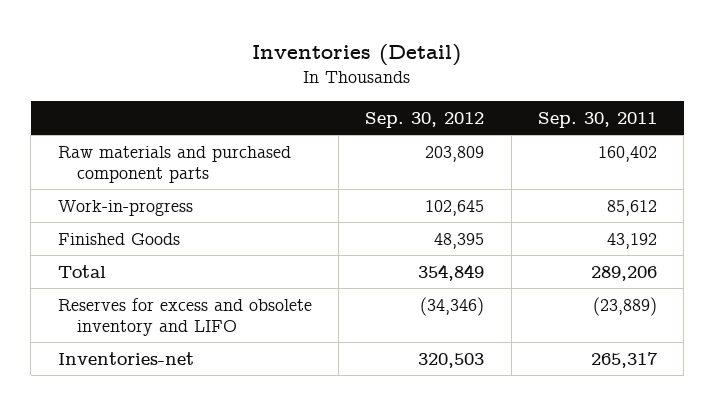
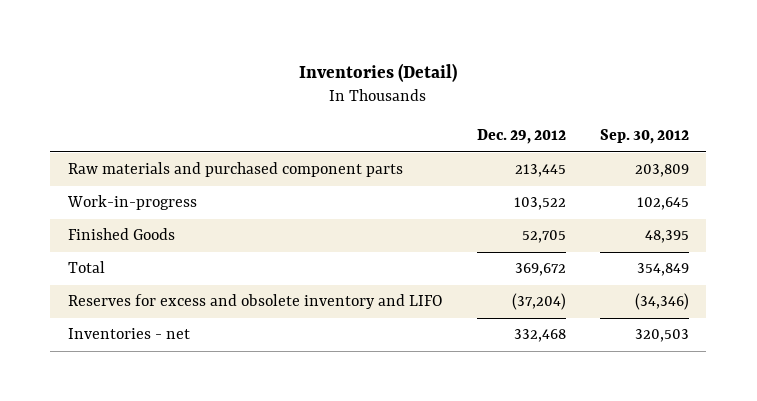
[537,112,657,129] Sep. 30, 2011 -> none
none -> [476,129,566,145] Dec. 29, 2012
[57,351,194,365] Inventories-net -> [67,328,190,340] Inventories - net

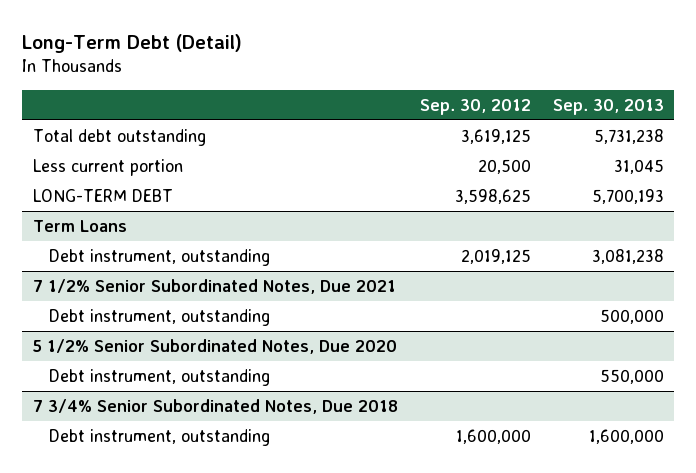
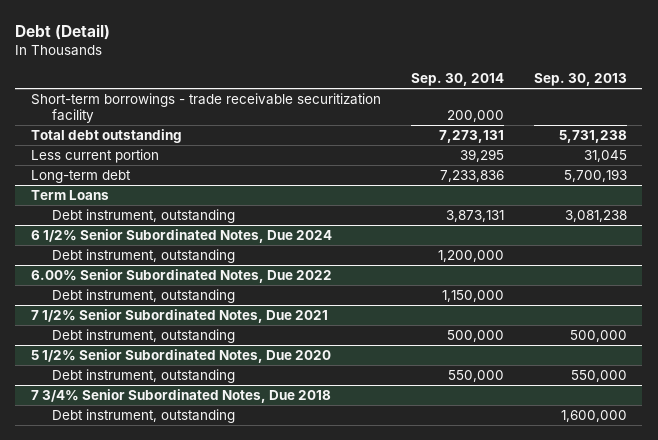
[21,33,242,53] Long-Term Debt (Detail) -> [15,23,111,40] Debt (Detail)
[419,98,531,115] Sep. 30, 2012 -> none
none -> [410,73,504,87] Sep. 30, 2014
none -> [30,92,381,123] Short-term borrowings - trade receivable securitization facility
[32,189,173,203] LONG-TERM DEBT -> [30,169,131,183] Long-term debt
none -> [30,228,332,243] 6 1/2% Senior Subordinated Notes, Due 2024
none -> [51,248,235,263] Debt instrument, outstanding
none -> [30,268,332,283] 6.00% Senior Subordinated Notes, Due 2022
none -> [51,288,235,303] Debt instrument, outstanding

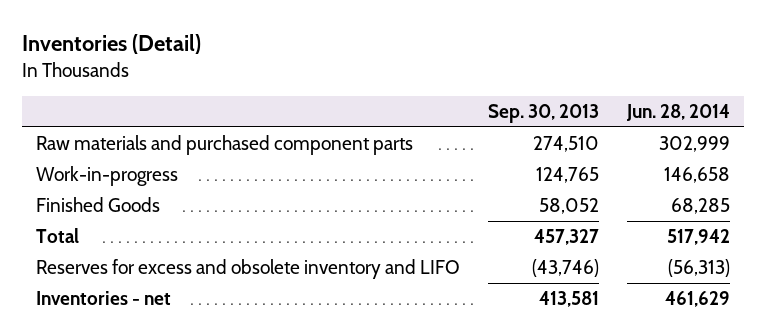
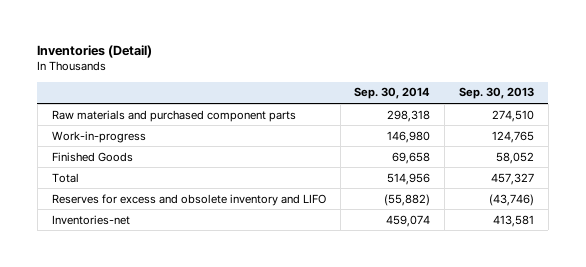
[625,103,730,121] Jun. 28, 2014 -> none
none -> [354,87,431,100] Sep. 30, 2014
[35,291,171,306] Inventories - net -> [51,214,130,225] Inventories-net

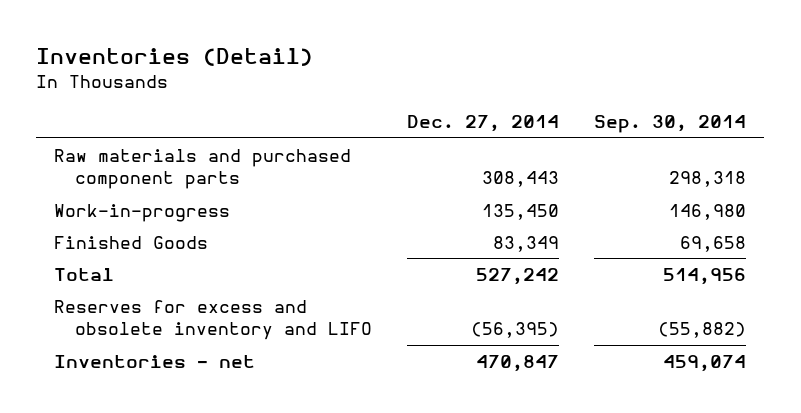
[458,87,534,100] Sep. 30, 2013 -> none
none -> [406,115,559,133] Dec. 27, 2014
[51,214,130,225] Inventories-net -> [54,354,256,368] Inventories - net

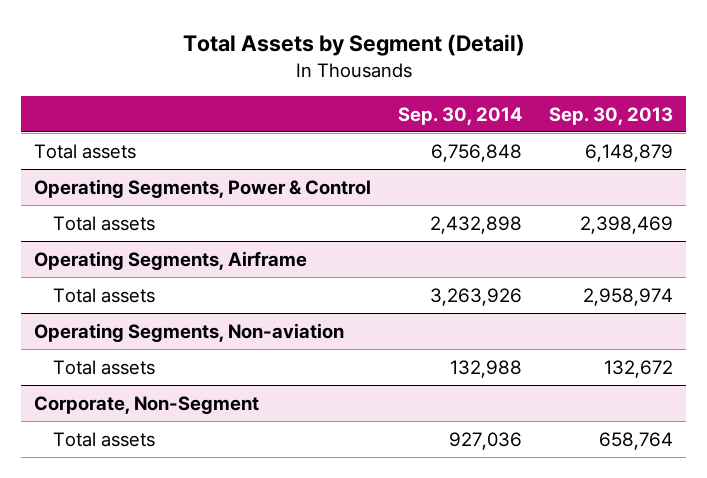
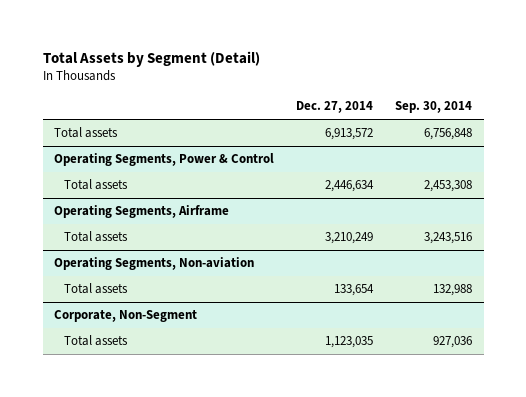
[548,106,673,125] Sep. 30, 2013 -> none
none -> [296,101,374,114] Dec. 27, 2014
[430,215,523,234] 2,432,898 -> [424,180,473,193] 2,453,308
[430,287,523,306] 3,263,926 -> [424,232,473,245] 3,243,516

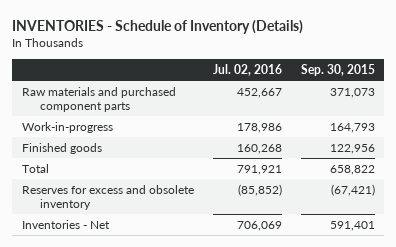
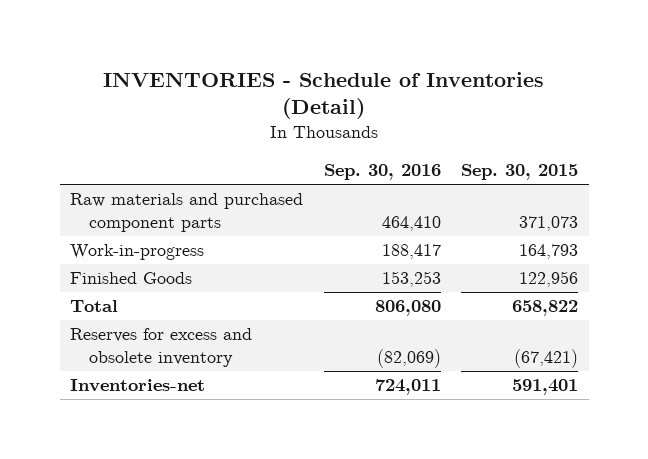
[12,19,304,34] INVENTORIES - Schedule of Inventory (Details) -> [103,71,545,120] INVENTORIES - Schedule of Inventories (Detail)
[212,64,282,77] Jul. 02, 2016 -> none
none -> [323,164,441,181] Sep. 30, 2016
[21,143,102,155] Finished goods -> [69,272,192,285] Finished Goods
[21,220,110,230] Inventories - Net -> [69,379,205,393] Inventories-net

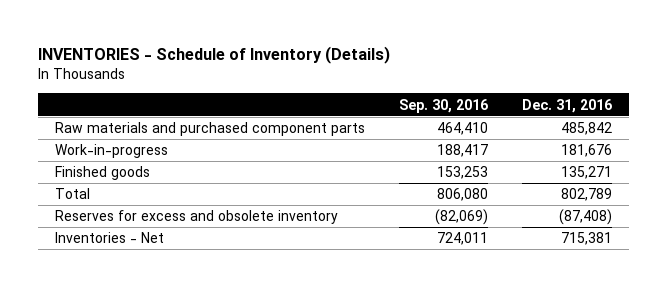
[103,71,545,120] INVENTORIES - Schedule of Inventories (Detail) -> [38,46,391,65] INVENTORIES - Schedule of Inventory (Details)
[461,164,579,181] Sep. 30, 2015 -> none
none -> [522,98,613,113] Dec. 31, 2016
[69,272,192,285] Finished Goods -> [55,166,151,181] Finished goods
[69,379,205,393] Inventories-net -> [55,232,165,244] Inventories - Net

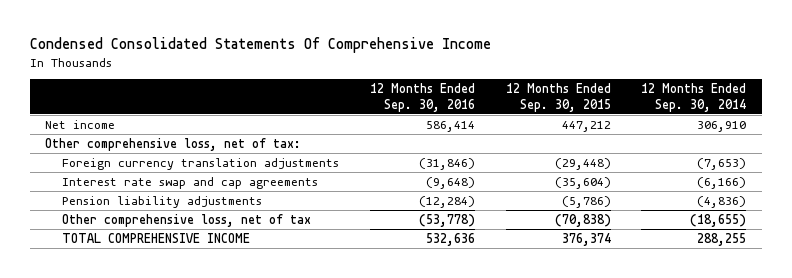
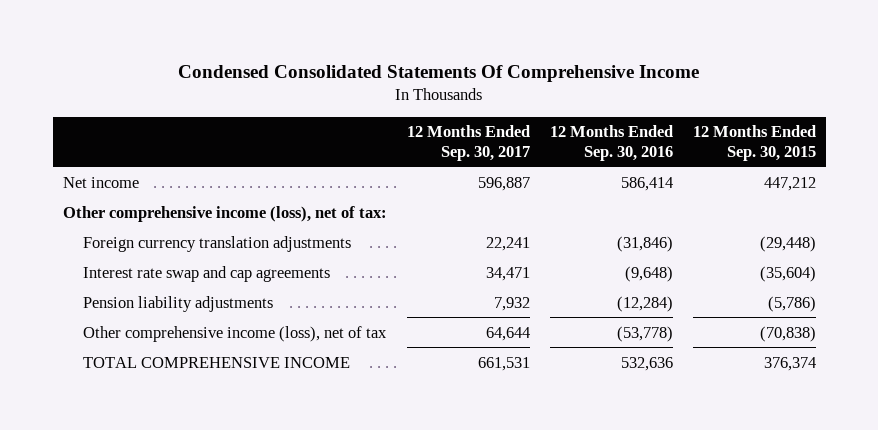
[641,83,747,112] 12 Months Ended Sep. 30, 2014 -> none
none -> [406,125,530,161] 12 Months Ended Sep. 30, 2017
[45,137,302,151] Other comprehensive loss, net of tax: -> [62,205,387,222] Other comprehensive income (loss), net of tax:
[62,213,312,227] Other comprehensive loss, net of tax -> [83,325,388,342] Other comprehensive income (loss), net of tax

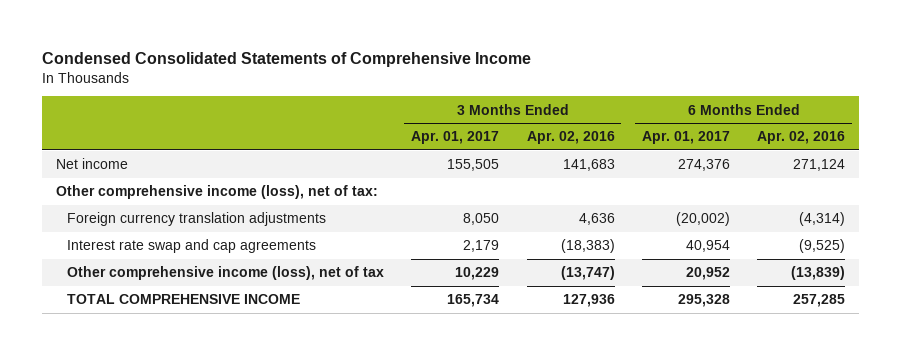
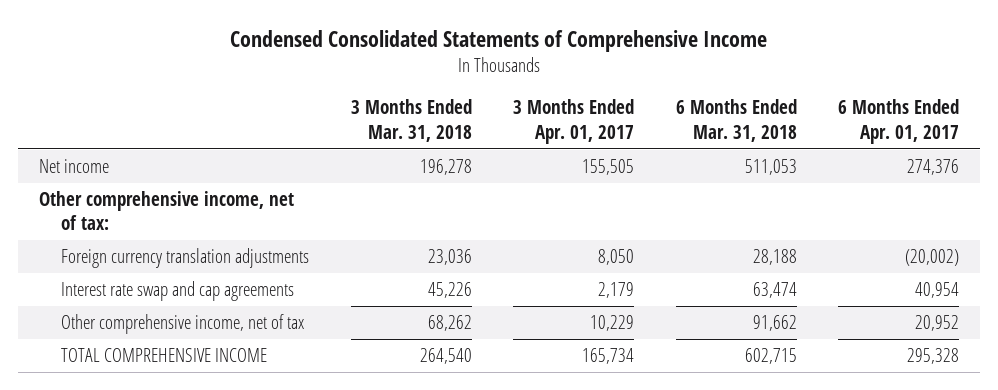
[526,131,615,145] Apr. 02, 2016 -> none
[757,131,846,145] Apr. 02, 2016 -> none
none -> [350,99,472,142] 3 Months Ended Mar. 31, 2018
none -> [675,99,797,142] 6 Months Ended Mar. 31, 2018
[56,185,379,200] Other comprehensive income (loss), net of tax: -> [38,191,294,231] Other comprehensive income, net of tax:
[66,266,384,281] Other comprehensive income (loss), net of tax -> [61,314,305,335] Other comprehensive income, net of tax

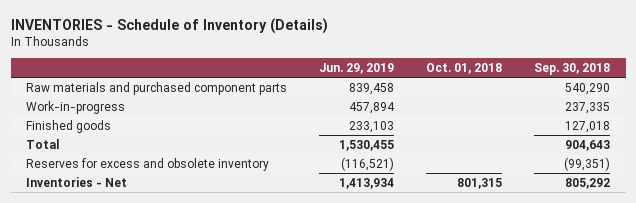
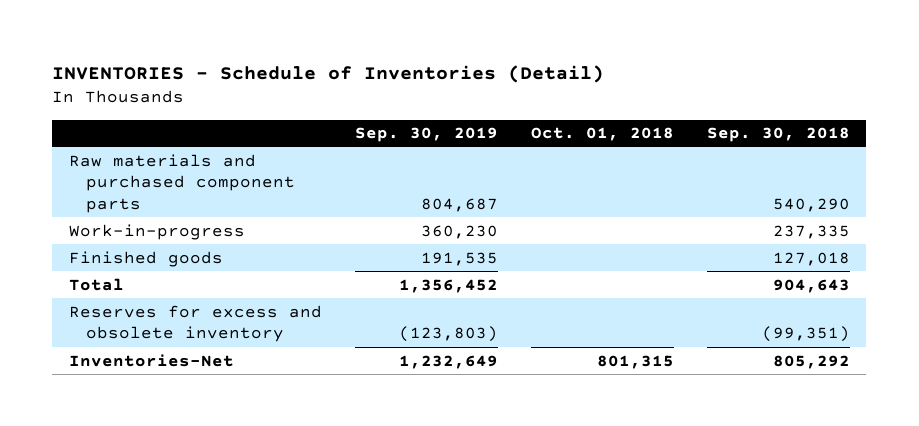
[10,17,328,34] INVENTORIES - Schedule of Inventory (Details) -> [52,64,605,83] INVENTORIES - Schedule of Inventories (Detail)
[319,63,395,75] Jun. 29, 2019 -> none
none -> [354,127,498,143] Sep. 30, 2019
[26,176,128,187] Inventories - Net -> [68,353,234,367] Inventories-Net

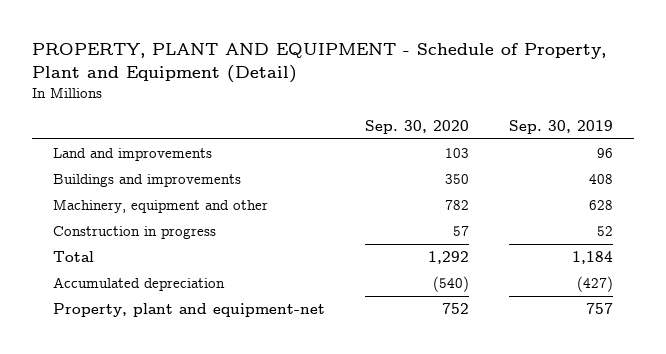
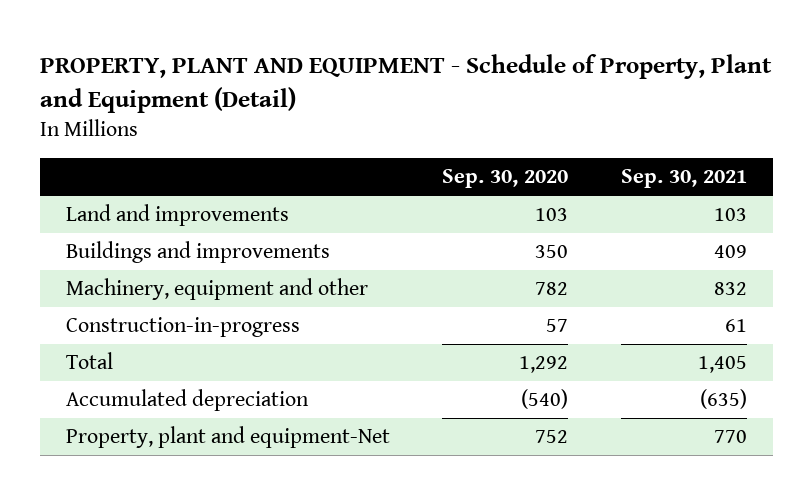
[509,120,614,135] Sep. 30, 2019 -> none
none -> [620,169,747,189] Sep. 30, 2021
[52,225,216,239] Construction in progress -> [65,317,300,338] Construction-in-progress
[52,302,325,317] Property, plant and equipment-net -> [65,426,390,449] Property, plant and equipment-Net

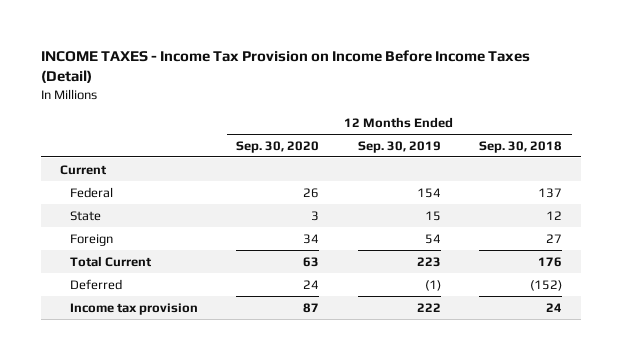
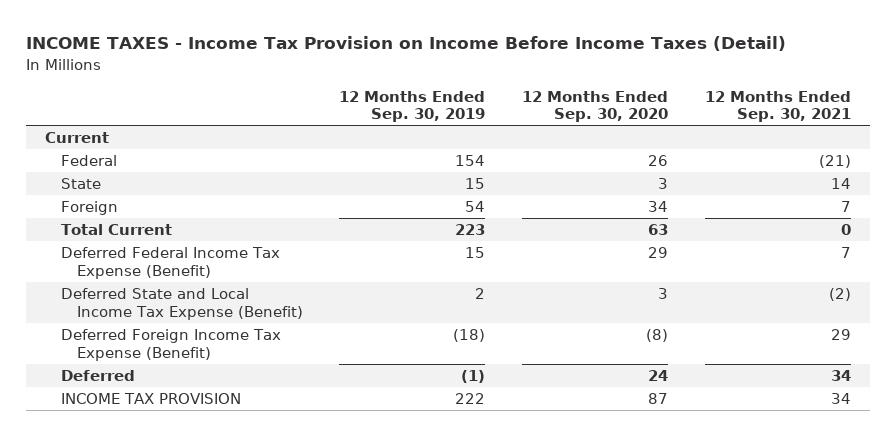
[478,140,562,153] Sep. 30, 2018 -> none
none -> [705,90,852,123] 12 Months Ended Sep. 30, 2021
none -> [60,247,280,279] Deferred Federal Income Tax Expense (Benefit)
none -> [60,288,303,320] Deferred State and Local Income Tax Expense (Benefit)
none -> [60,329,281,361] Deferred Foreign Income Tax Expense (Benefit)
[69,302,198,315] Income tax provision -> [60,393,241,405] INCOME TAX PROVISION

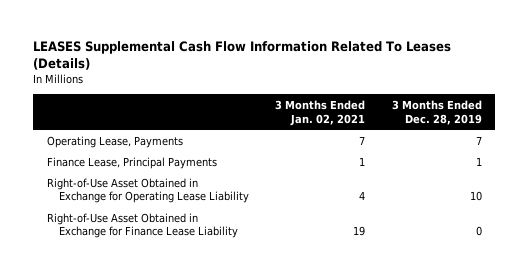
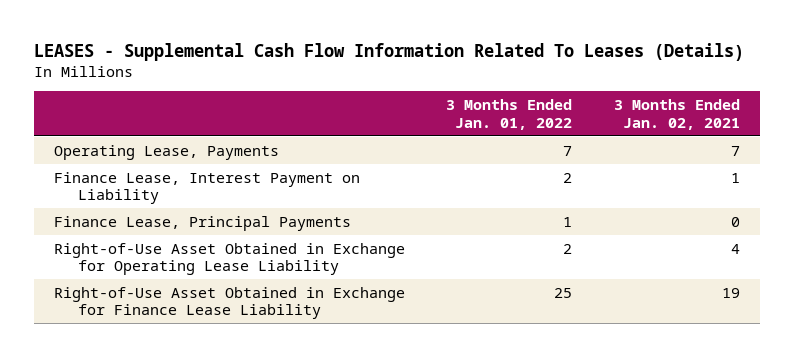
[33,40,452,70] LEASES Supplemental Cash Flow Information Related To Leases (Details) -> [33,42,744,61] LEASES - Supplemental Cash Flow Information Related To Leases (Details)
[391,99,482,125] 3 Months Ended Dec. 28, 2019 -> none
none -> [446,99,573,130] 3 Months Ended Jan. 01, 2022
none -> [54,171,361,205] Finance Lease, Interest Payment on Liability
[359,156,366,166] 1 -> [730,216,740,227] 0

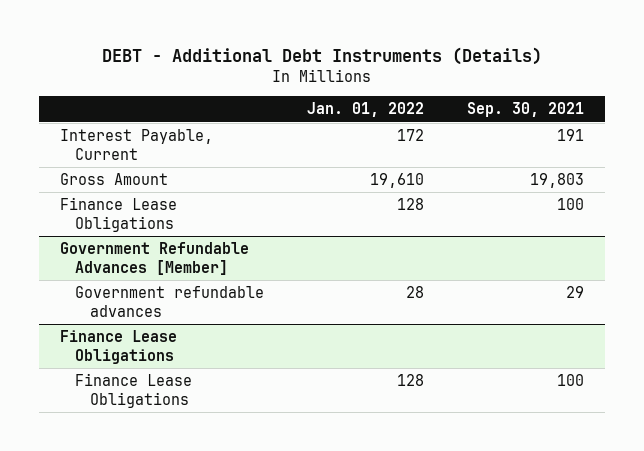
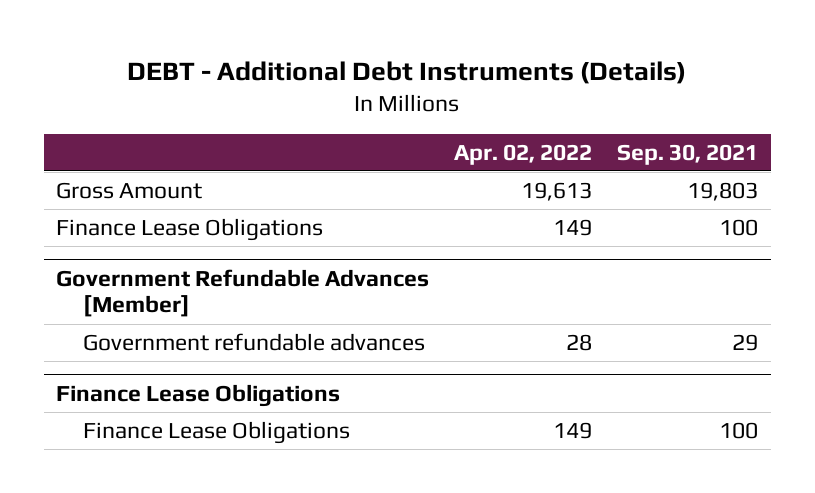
[306,102,424,118] Jan. 01, 2022 -> none
none -> [454,143,593,165] Apr. 02, 2022
[60,129,214,160] Interest Payable, Current -> none

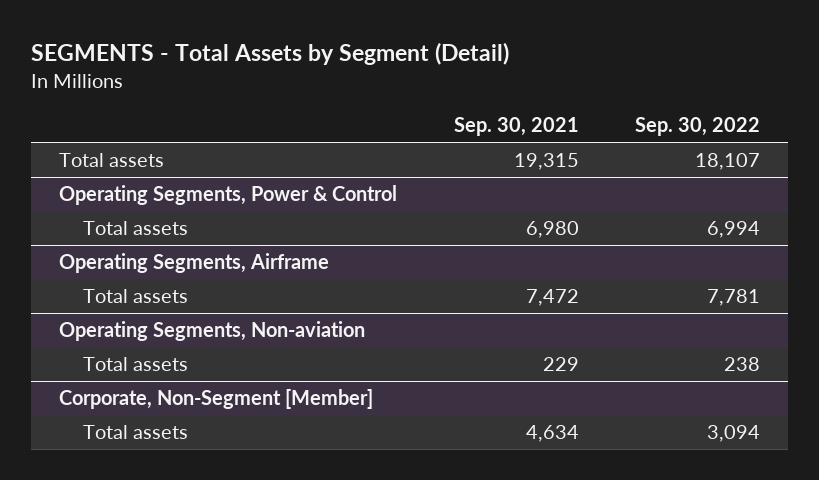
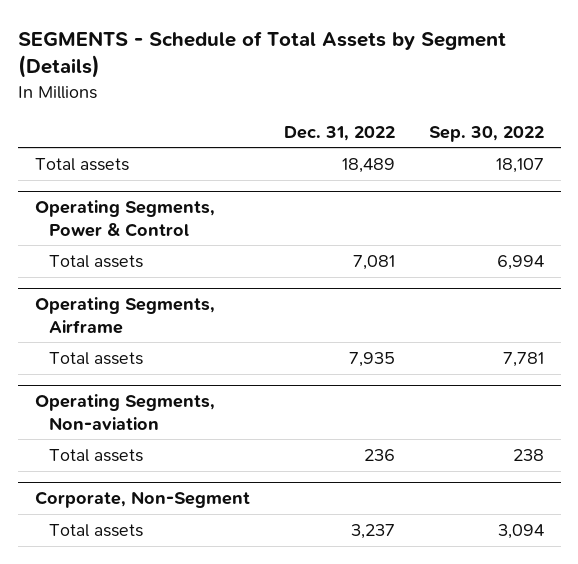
[30,42,509,66] SEGMENTS - Total Assets by Segment (Detail) -> [17,30,506,79] SEGMENTS - Schedule of Total Assets by Segment (Details)
[453,116,579,136] Sep. 30, 2021 -> none
none -> [283,125,395,141] Dec. 31, 2022
[59,389,374,410] Corporate, Non-Segment [Member] -> [34,491,250,509] Corporate, Non-Segment

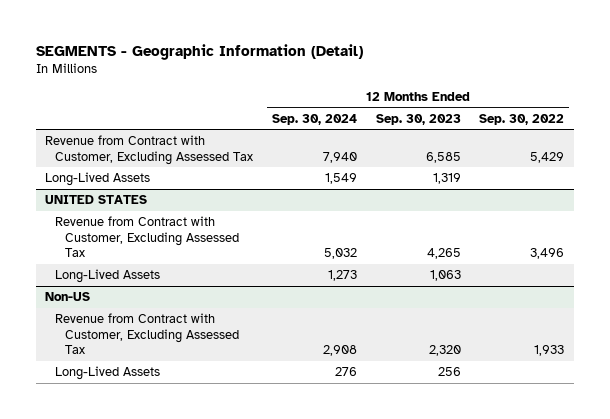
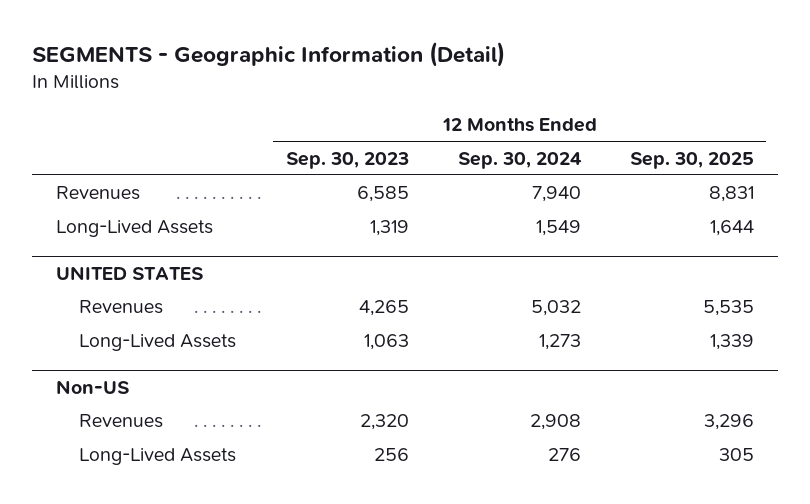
[479,113,565,125] Sep. 30, 2022 -> none
none -> [629,151,754,169] Sep. 30, 2025
[45,135,254,165] Revenue from Contract with Customer, Excluding Assessed Tax -> [56,186,141,201] Revenues
[55,216,239,257] Revenue from Contract with Customer, Excluding Assessed Tax -> [79,300,164,315] Revenues
[55,313,239,354] Revenue from Contract with Customer, Excluding Assessed Tax -> [79,414,164,429] Revenues

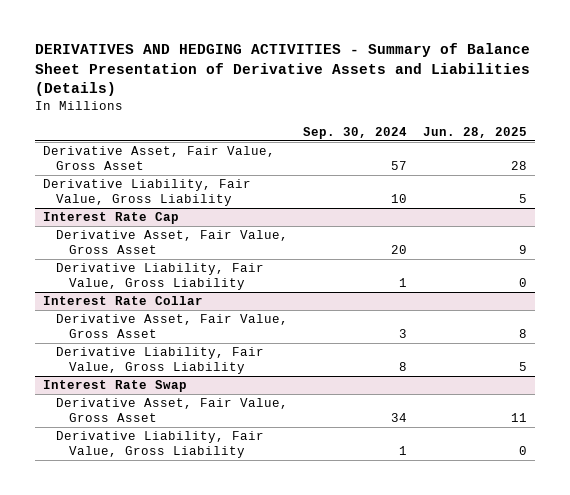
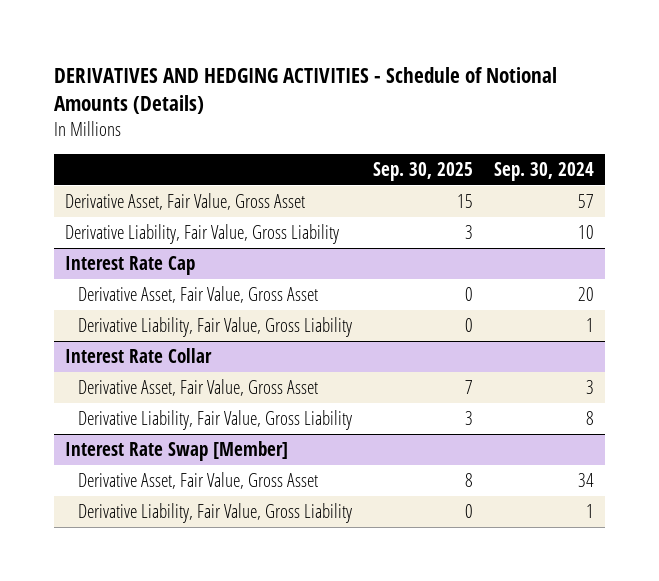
[34,43,530,97] DERIVATIVES AND HEDGING ACTIVITIES - Summary of Balance Sheet Presentation of Derivative Assets and Liabilities (Details) -> [54,66,558,114] DERIVATIVES AND HEDGING ACTIVITIES - Schedule of Notional Amounts (Details)
[423,126,528,138] Jun. 28, 2025 -> none
none -> [373,161,474,181] Sep. 30, 2025
[42,380,187,393] Interest Rate Swap -> [64,440,288,461] Interest Rate Swap [Member]

